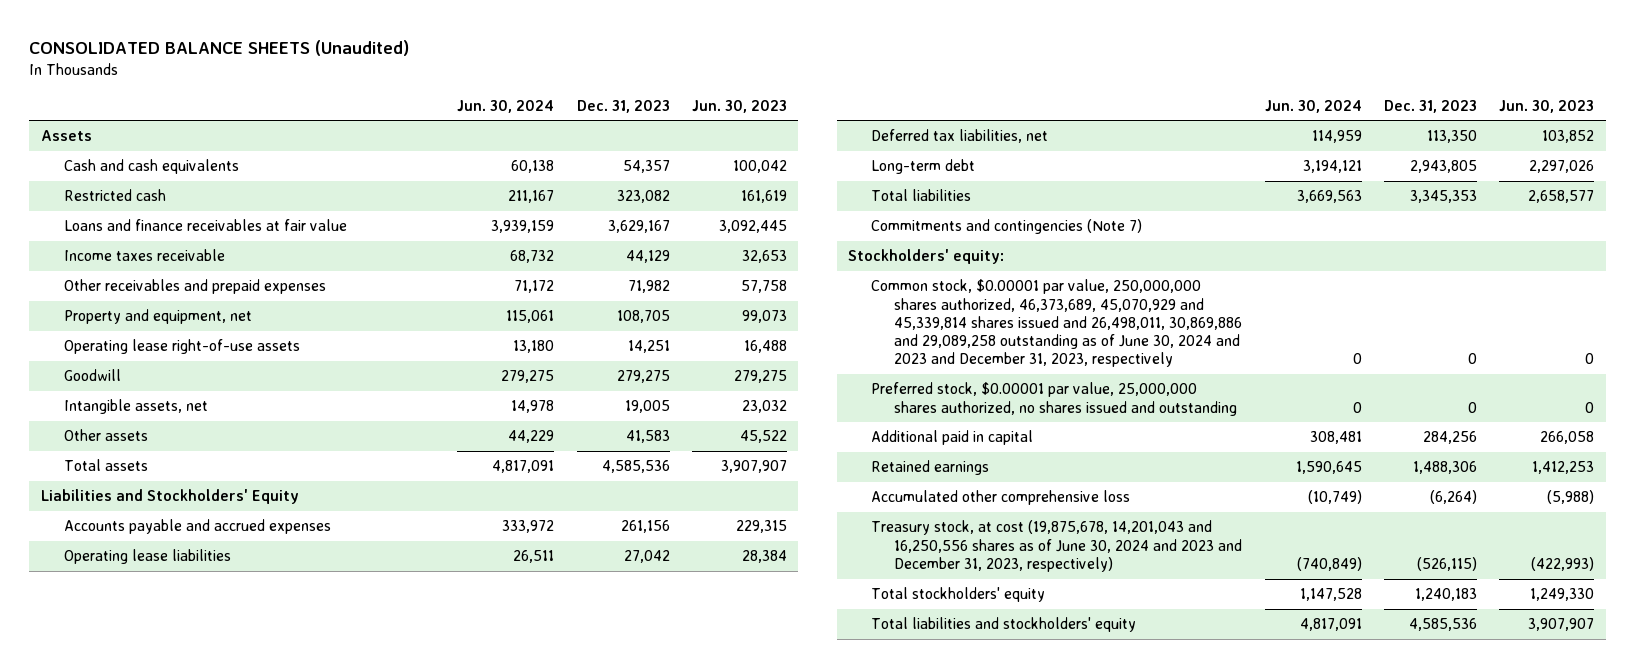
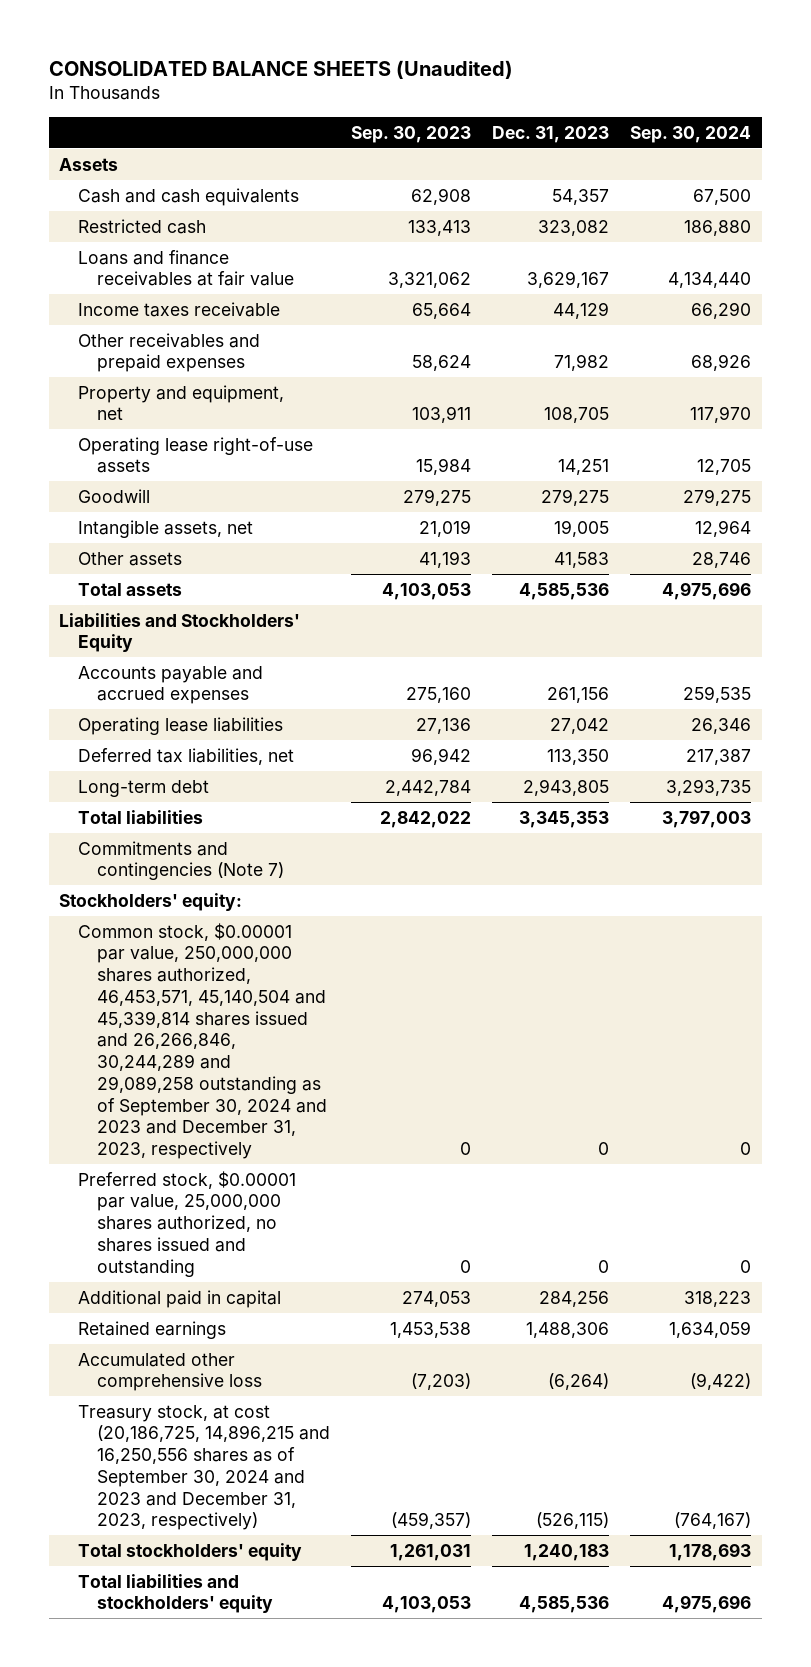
[457,99,555,113] Jun. 30, 2024 -> none
[691,99,787,113] Jun. 30, 2023 -> none
none -> [351,125,472,143] Sep. 30, 2023
none -> [630,125,752,143] Sep. 30, 2024
[871,279,1243,368] Common stock, $0.00001 par value, 250,000,000 shares authorized, 46,373,689, 45,070,929 and 45,339,814 shares issued and 26,498,011, 30,869,886 and 29,089,258 outstanding as of June 30, 2024 and 2023 and December 31, 2023, respectively -> [78,922,328,1159] Common stock, $0.00001 par value, 250,000,000 shares authorized, 46,453,571, 45,140,504 and 45,339,814 shares issued and 26,266,846, 30,244,289 and 29,089,258 outstanding as of September 30, 2024 and 2023 and December 31, 2023, respectively
[871,520,1243,572] Treasury stock, at cost (19,875,678, 14,201,043 and 16,250,556 shares as of June 30, 2024 and 2023 and December 31, 2023, respectively) -> [78,1404,331,1531] Treasury stock, at cost (20,186,725, 14,896,215 and 16,250,556 shares as of September 30, 2024 and 2023 and December 31, 2023, respectively)

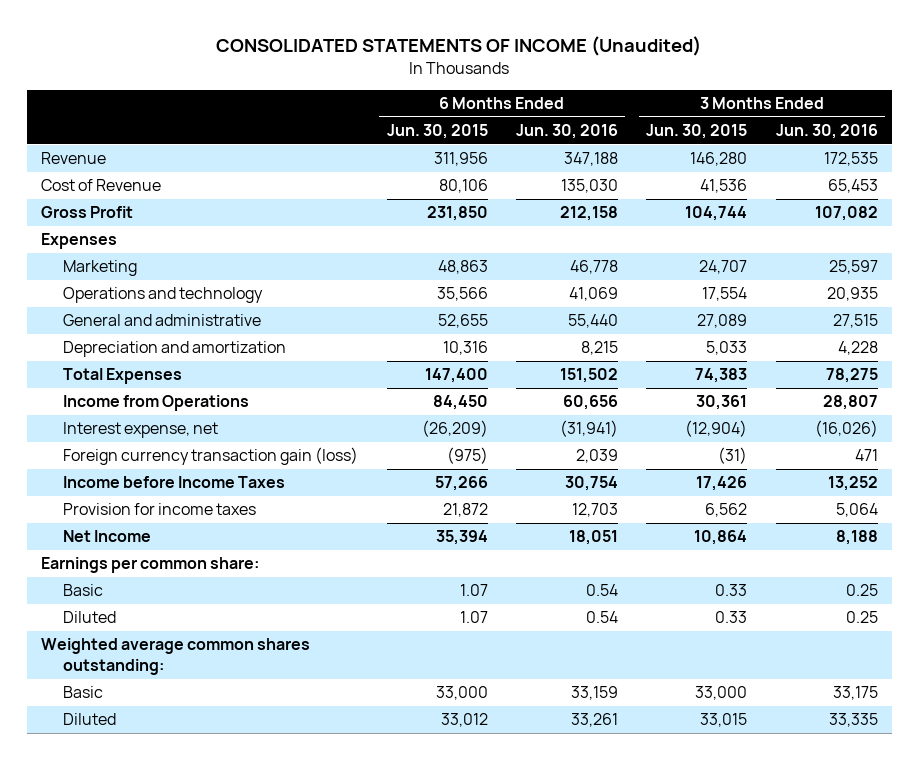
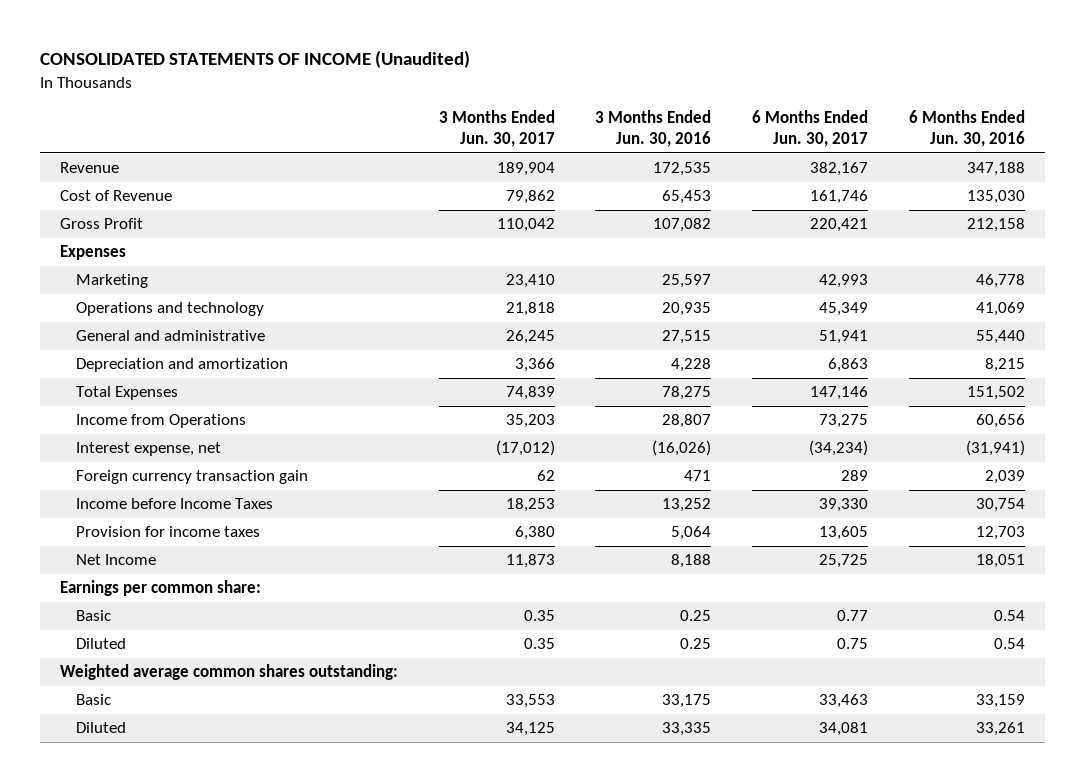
[386,124,488,140] Jun. 30, 2015 -> none
[646,124,748,140] Jun. 30, 2015 -> none
none -> [438,110,555,148] 3 Months Ended Jun. 30, 2017
none -> [752,110,869,148] 6 Months Ended Jun. 30, 2017
[63,447,359,466] Foreign currency transaction gain (loss) -> [75,470,308,485] Foreign currency transaction gain

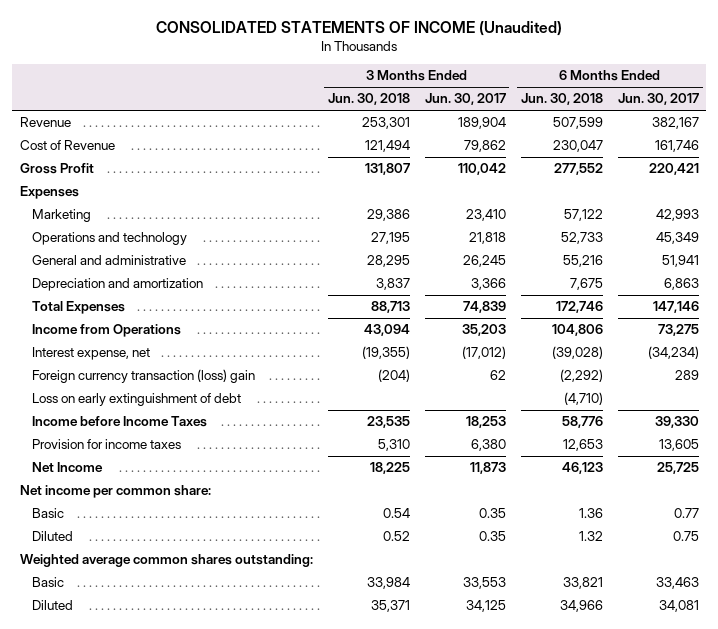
[595,110,712,148] 3 Months Ended Jun. 30, 2016 -> none
[908,110,1025,148] 6 Months Ended Jun. 30, 2016 -> none
none -> [327,93,410,106] Jun. 30, 2018
none -> [520,93,603,106] Jun. 30, 2018
[75,470,308,485] Foreign currency transaction gain -> [31,369,255,384] Foreign currency transaction (loss) gain
none -> [31,393,241,407] Loss on early extinguishment of debt
[60,580,262,597] Earnings per common share: -> [19,485,211,499] Net income per common share:

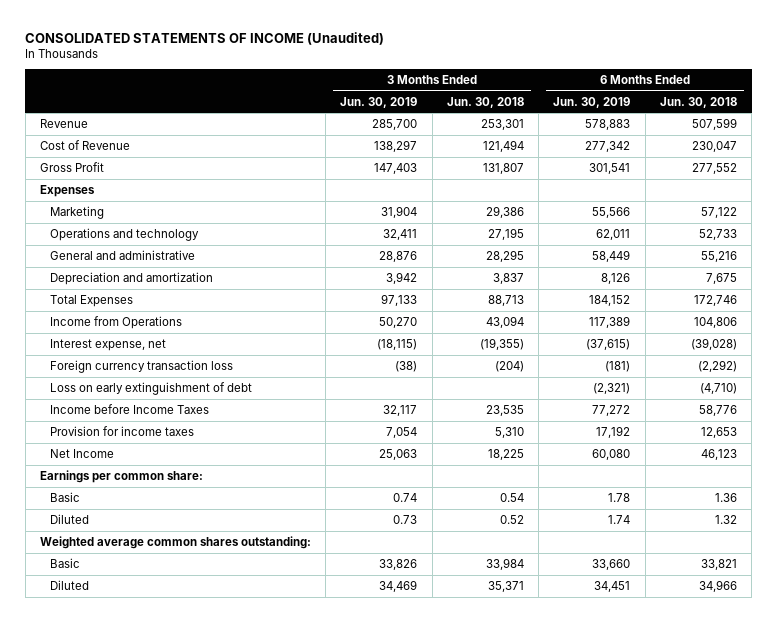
[424,93,506,106] Jun. 30, 2017 -> none
[617,93,699,106] Jun. 30, 2017 -> none
none -> [340,96,418,108] Jun. 30, 2019
none -> [553,96,631,108] Jun. 30, 2019
[31,369,255,384] Foreign currency transaction (loss) gain -> [49,359,233,373] Foreign currency transaction loss
[19,485,211,499] Net income per common share: -> [39,469,203,483] Earnings per common share:

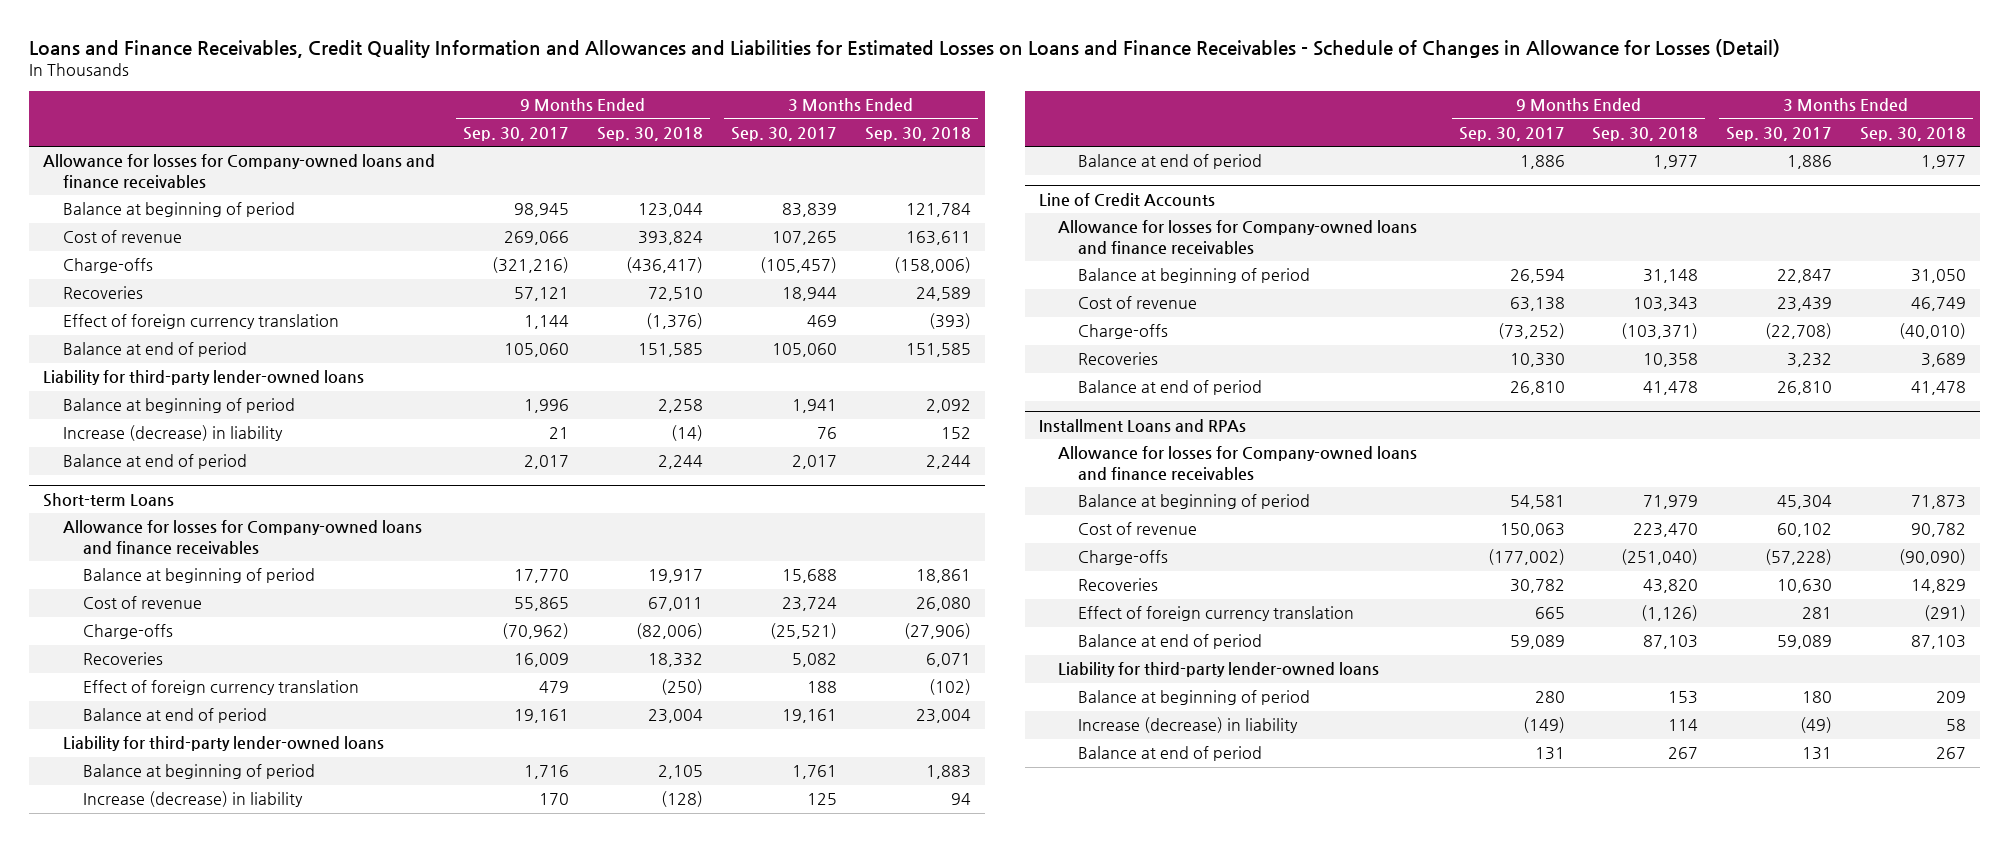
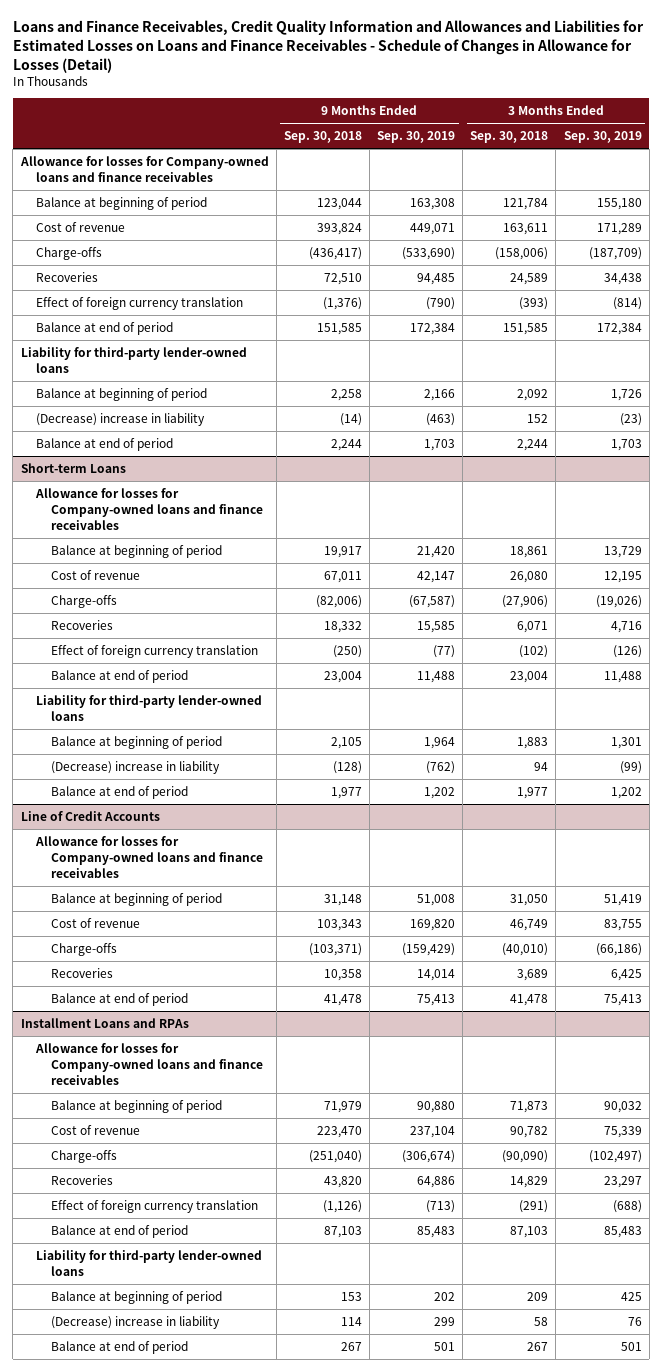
[462,126,569,141] Sep. 30, 2017 -> none
[730,126,837,141] Sep. 30, 2017 -> none
none -> [377,130,456,143] Sep. 30, 2019
none -> [563,130,642,143] Sep. 30, 2019
[62,425,283,442] Increase (decrease) in liability -> [35,412,205,426] (Decrease) increase in liability
[82,791,303,808] Increase (decrease) in liability -> [50,760,220,774] (Decrease) increase in liability
[1078,717,1299,734] Increase (decrease) in liability -> [50,1315,220,1329] (Decrease) increase in liability

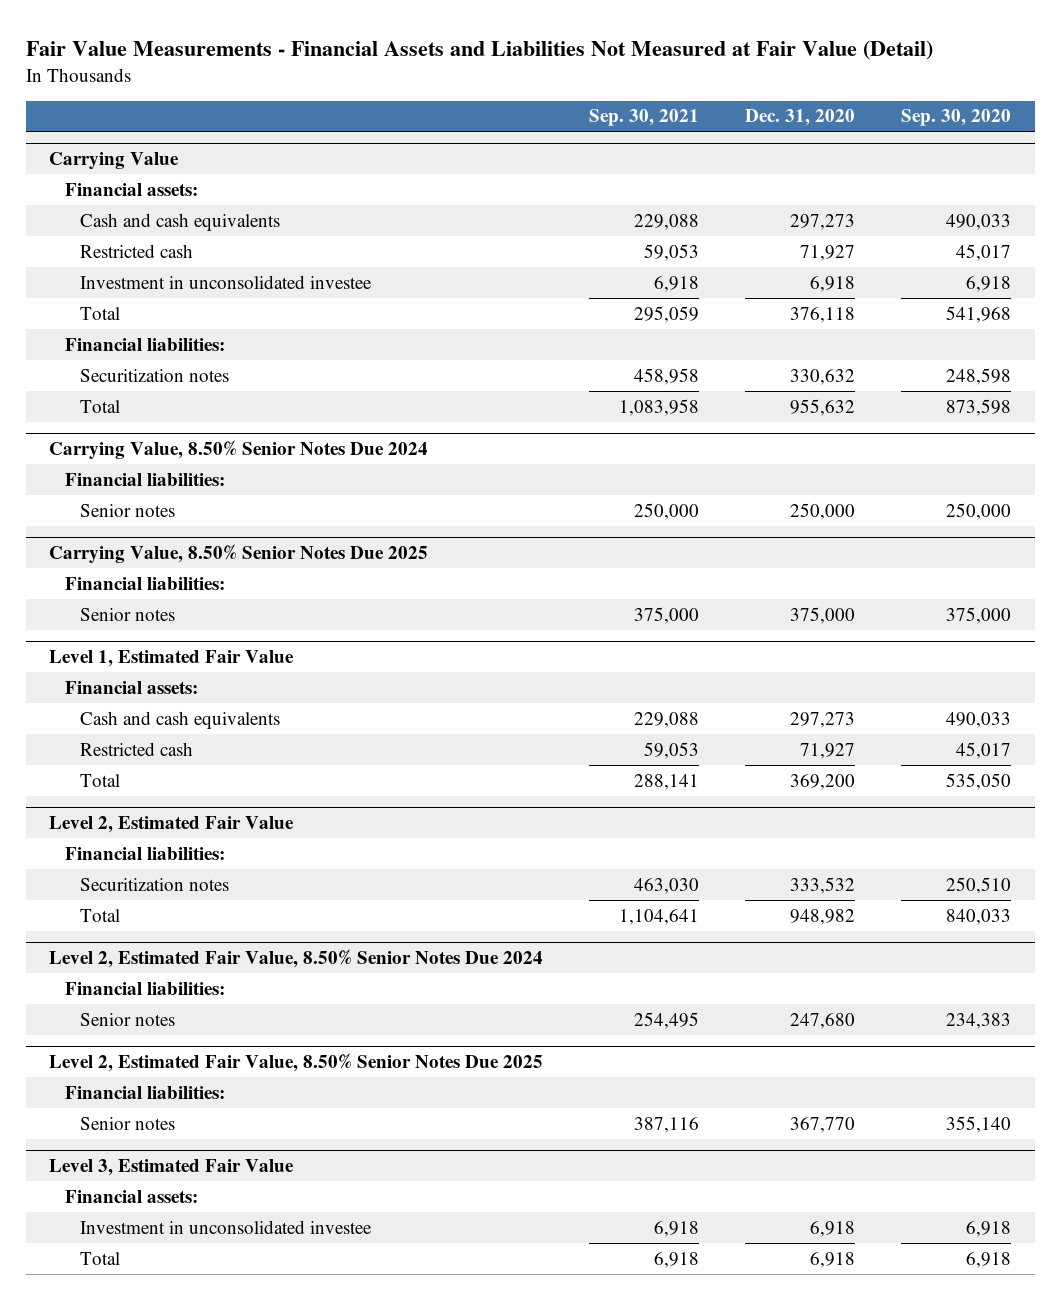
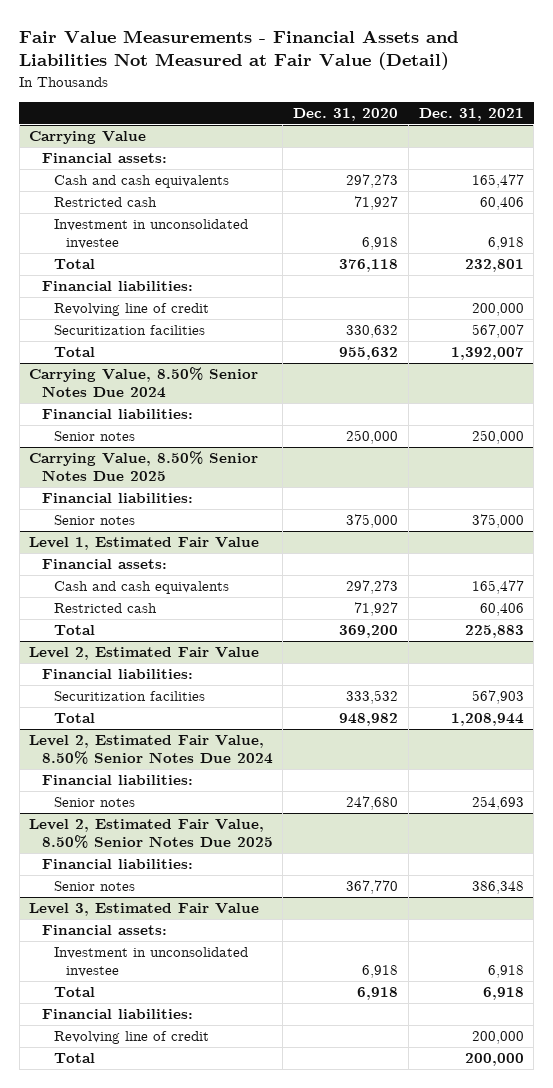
[589,109,700,127] Sep. 30, 2021 -> none
[901,109,1012,127] Sep. 30, 2020 -> none
none -> [418,108,524,122] Dec. 31, 2021
none -> [53,303,209,317] Revolving line of credit
[79,368,229,382] Securitization notes -> [53,325,205,336] Securitization facilities
[79,877,229,891] Securitization notes -> [53,691,205,702] Securitization facilities
none -> [41,1009,193,1020] Financial liabilities:
none -> [53,1031,209,1045] Revolving line of credit
none -> [53,1053,95,1064] Total

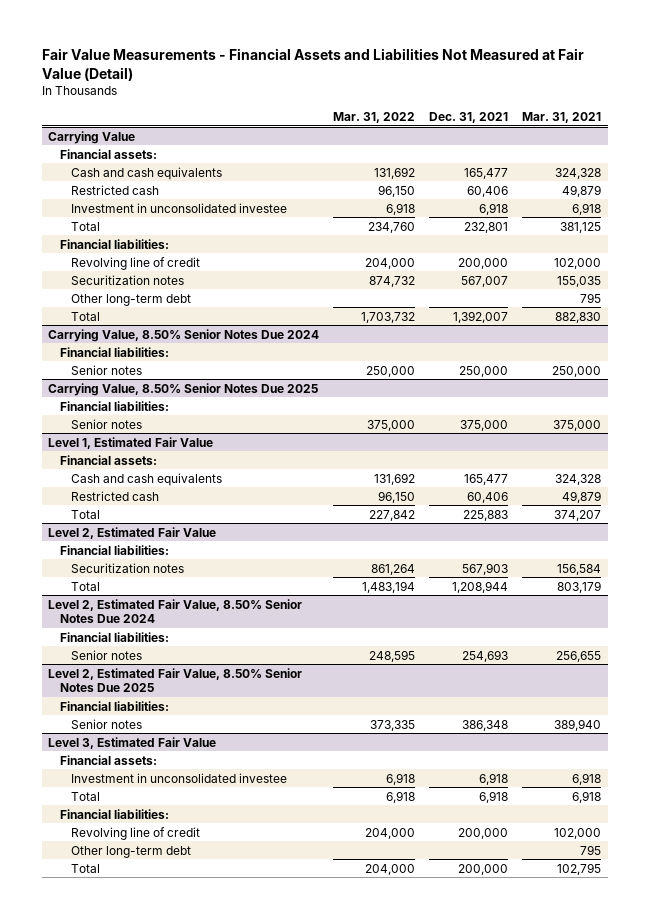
[293,108,399,122] Dec. 31, 2020 -> none
none -> [333,111,416,123] Mar. 31, 2022
none -> [521,111,601,123] Mar. 31, 2021
[53,325,205,336] Securitization facilities -> [70,274,184,285] Securitization notes
none -> [70,293,191,306] Other long-term debt
[53,691,205,702] Securitization facilities -> [70,562,184,573] Securitization notes
none -> [70,845,191,858] Other long-term debt

